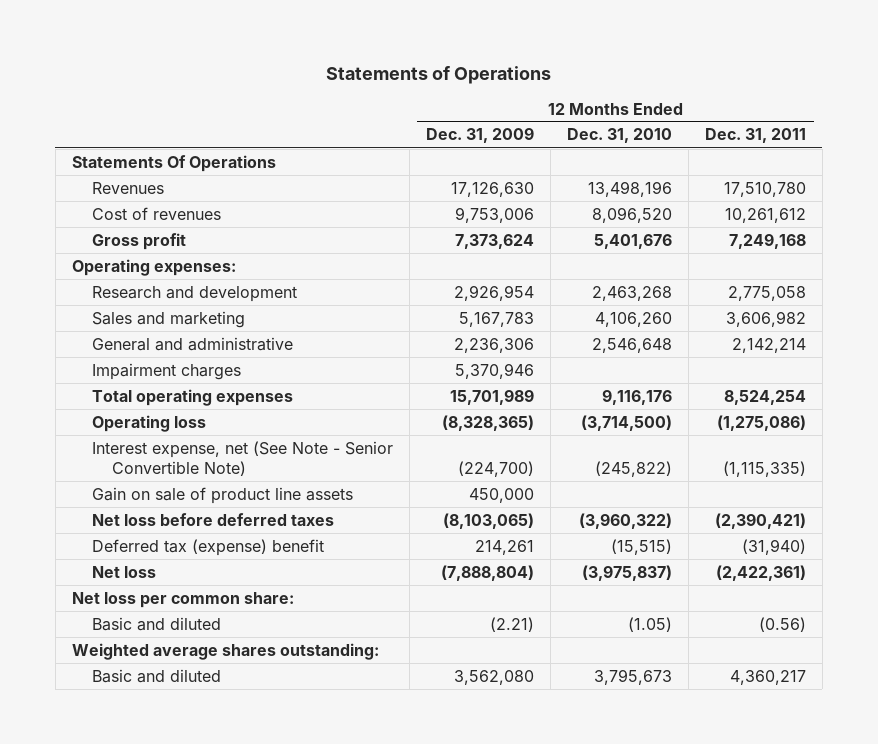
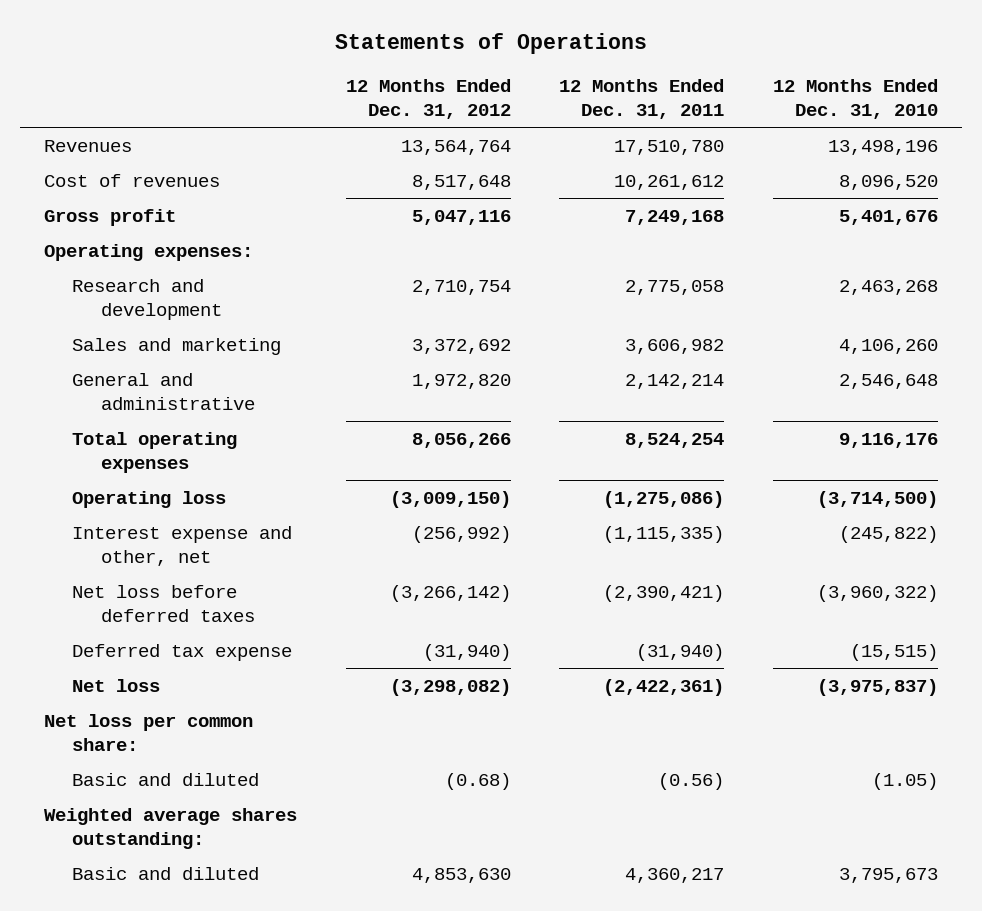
[425,127,534,144] Dec. 31, 2009 -> none
none -> [345,79,511,119] 12 Months Ended Dec. 31, 2012
[71,154,276,172] Statements Of Operations -> none
[91,362,241,380] Impairment charges -> none
[91,486,353,504] Gain on sale of product line assets -> none
[91,440,393,476] Interest expense, net (See Note - Senior Convertible Note) -> [72,525,293,566] Interest expense and other, net
[91,538,324,556] Deferred tax (expense) benefit -> [72,643,293,661] Deferred tax expense

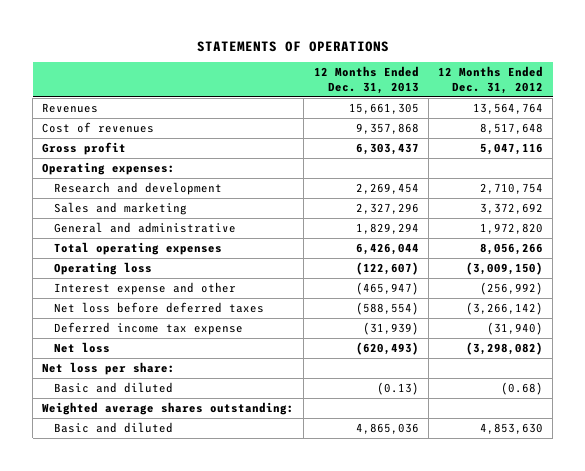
[334,33,647,55] Statements of Operations -> [196,40,389,52] STATEMENTS OF OPERATIONS
[559,79,725,119] 12 Months Ended Dec. 31, 2011 -> none
[772,79,938,119] 12 Months Ended Dec. 31, 2010 -> none
none -> [313,66,419,94] 12 Months Ended Dec. 31, 2013
[72,525,293,566] Interest expense and other, net -> [53,281,236,295] Interest expense and other
[72,643,293,661] Deferred tax expense -> [53,321,243,335] Deferred income tax expense
[44,713,254,751] Net loss per common share: -> [42,361,176,375] Net loss per share:

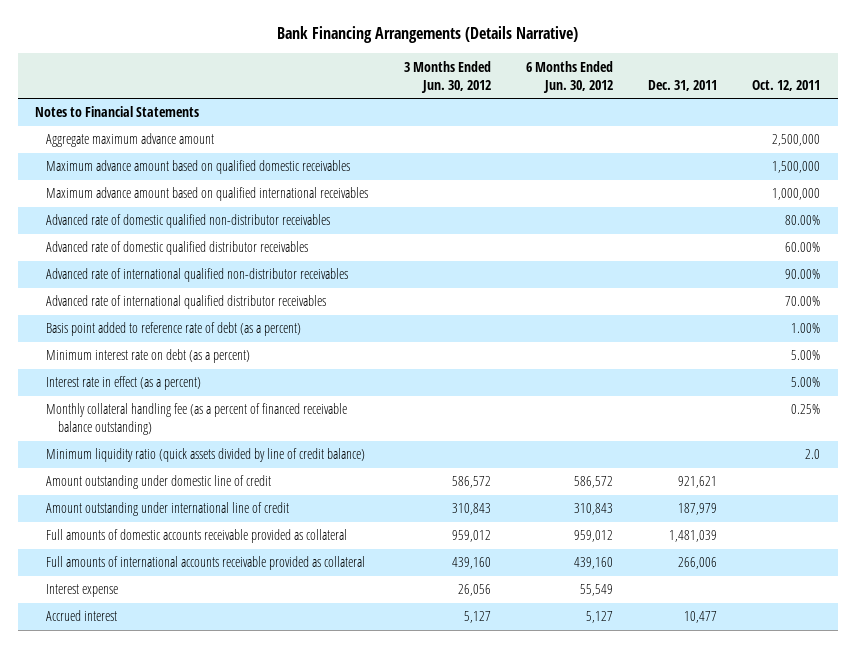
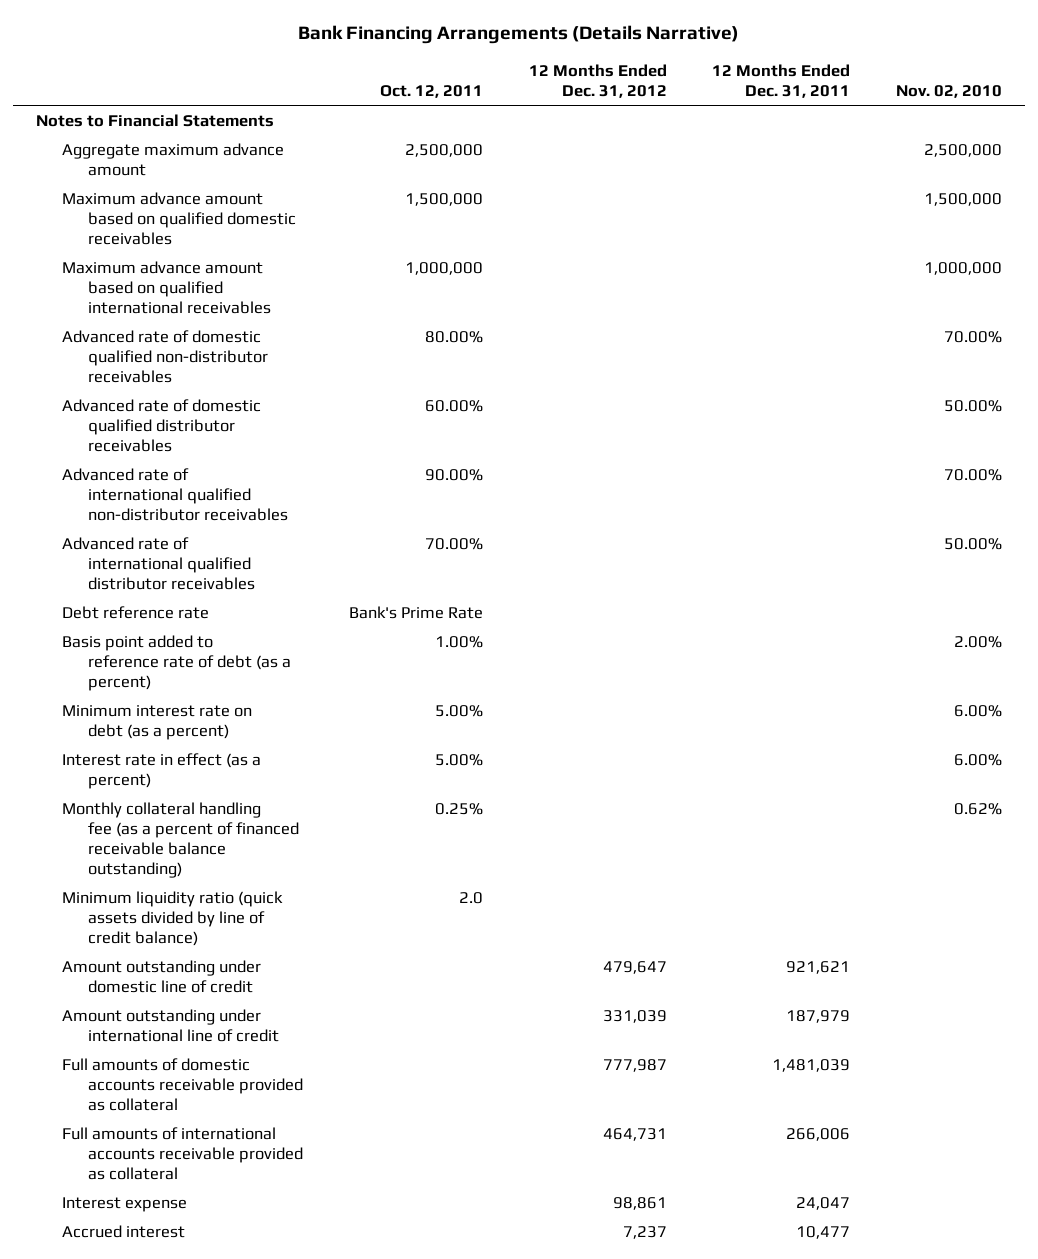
[403,60,491,93] 3 Months Ended Jun. 30, 2012 -> none
[525,60,613,93] 6 Months Ended Jun. 30, 2012 -> none
[647,79,717,91] Dec. 31, 2011 -> none
none -> [528,63,667,98] 12 Months Ended Dec. 31, 2012
none -> [712,63,851,98] 12 Months Ended Dec. 31, 2011
none -> [896,84,1003,98] Nov. 02, 2010
none -> [62,606,210,620] Debt reference rate

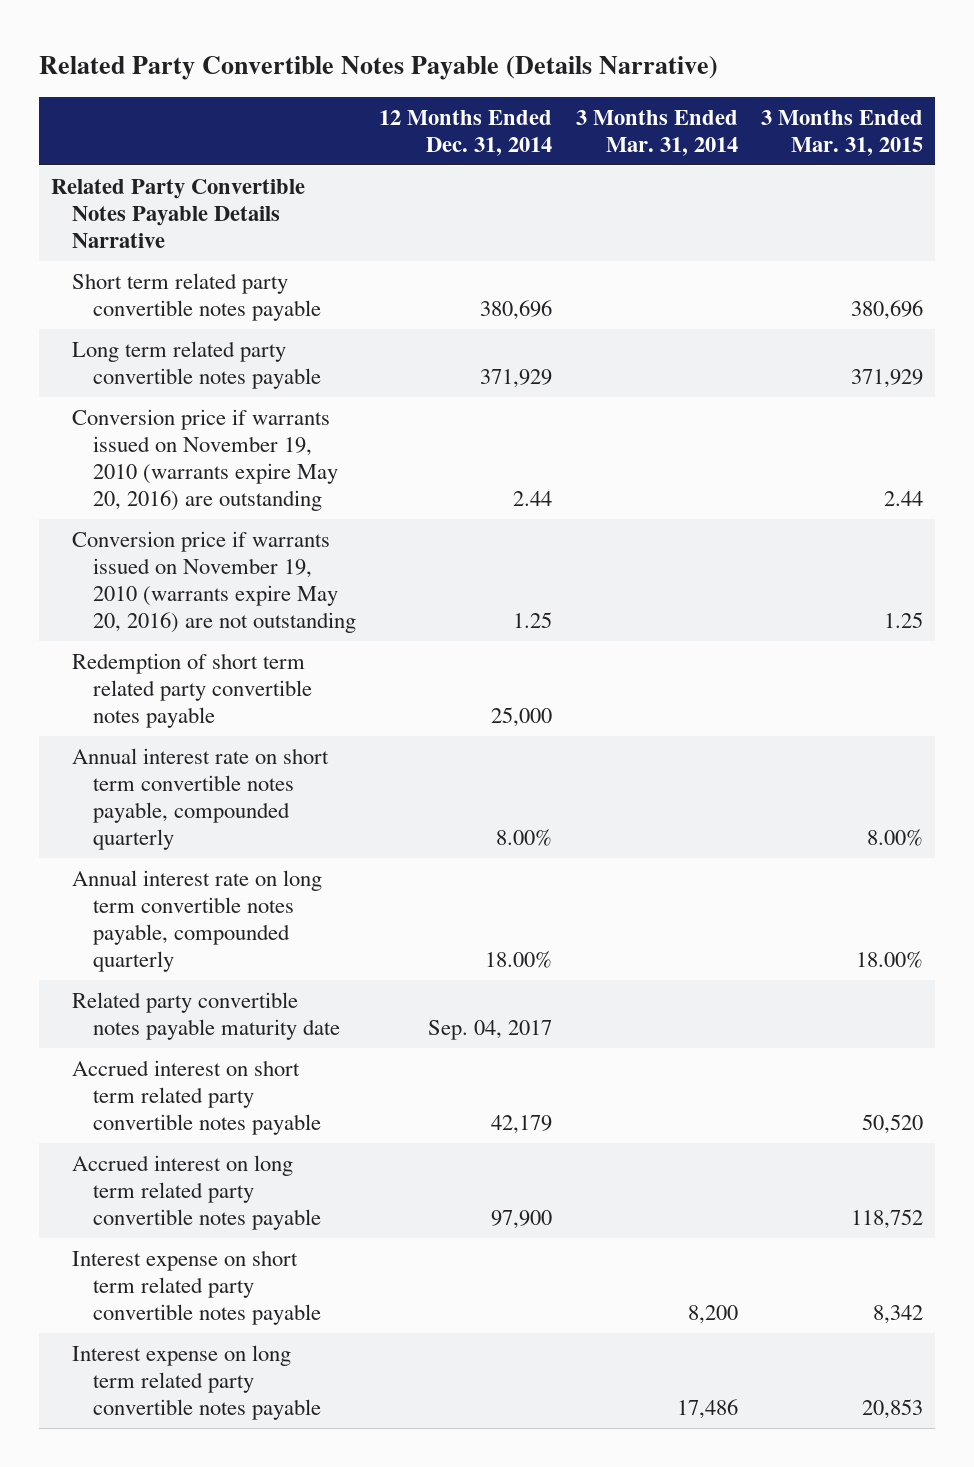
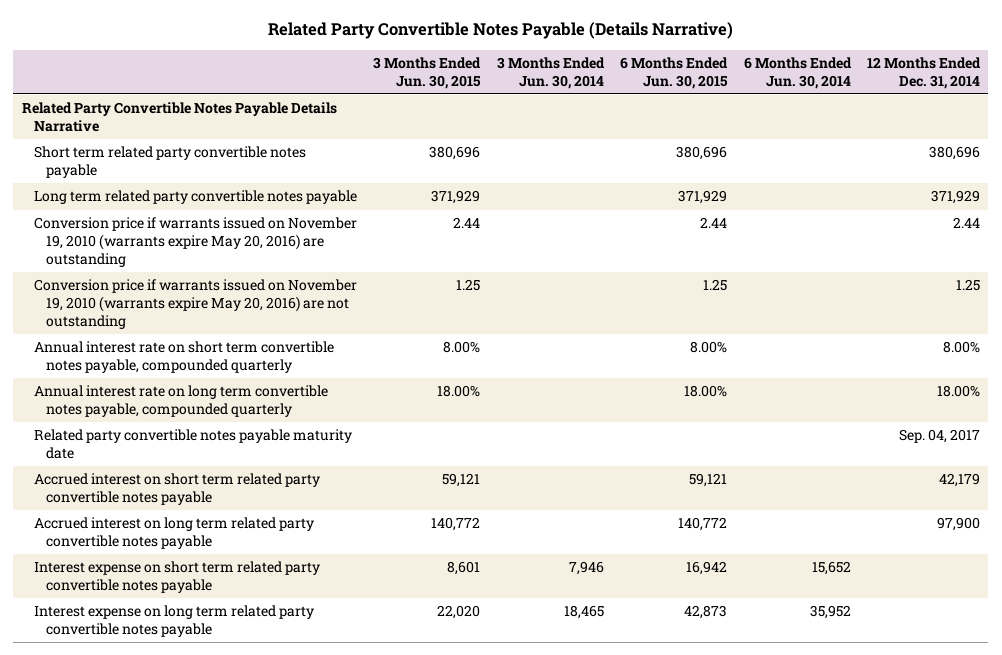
[575,109,738,156] 3 Months Ended Mar. 31, 2014 -> none
[761,109,924,156] 3 Months Ended Mar. 31, 2015 -> none
none -> [373,57,482,89] 3 Months Ended Jun. 30, 2015
none -> [496,57,605,89] 3 Months Ended Jun. 30, 2014
none -> [620,57,729,89] 6 Months Ended Jun. 30, 2015
none -> [743,57,852,89] 6 Months Ended Jun. 30, 2014
[71,652,312,728] Redemption of short term related party convertible notes payable -> none

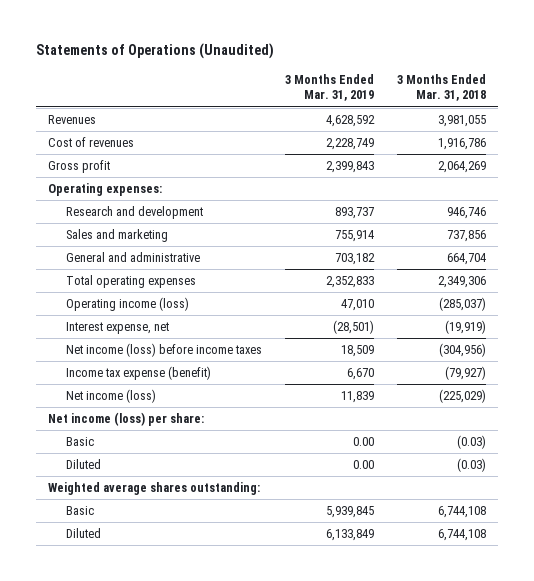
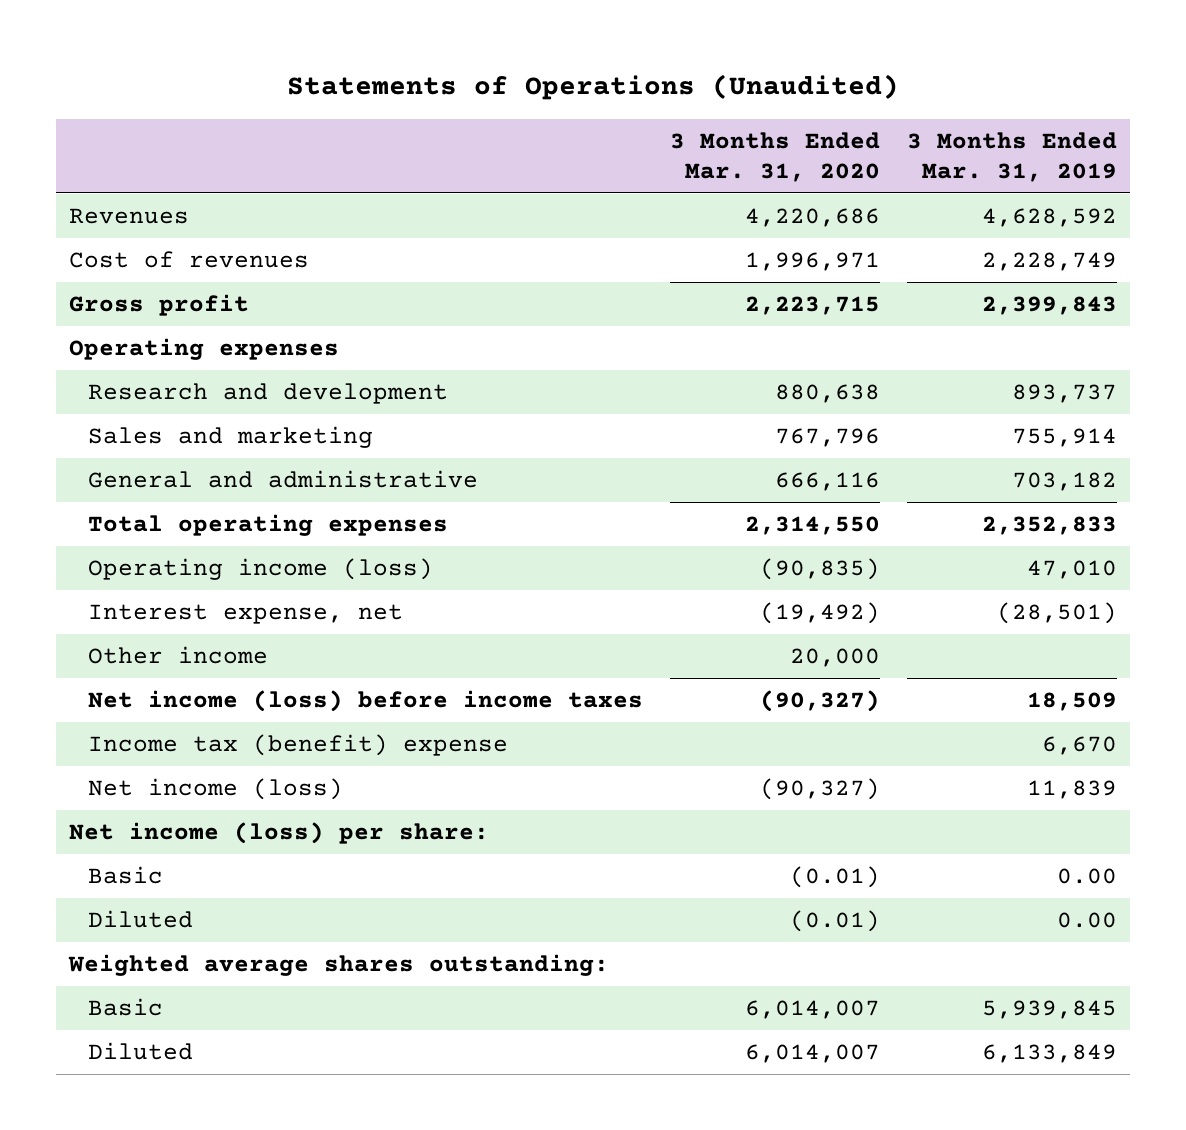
[397,73,487,102] 3 Months Ended Mar. 31, 2018 -> none
none -> [669,131,880,182] 3 Months Ended Mar. 31, 2020
[47,183,162,197] Operating expenses: -> [69,338,340,361] Operating expenses
none -> [87,646,268,665] Other income
[66,366,212,381] Income tax expense (benefit) -> [87,734,508,757] Income tax (benefit) expense

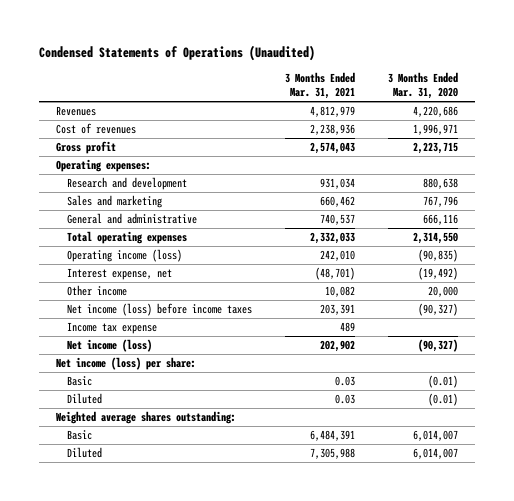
[287,74,900,101] Statements of Operations (Unaudited) -> [38,45,315,62] Condensed Statements of Operations (Unaudited)
[906,131,1117,182] 3 Months Ended Mar. 31, 2019 -> none
none -> [284,72,355,100] 3 Months Ended Mar. 31, 2021
[69,338,340,361] Operating expenses -> [55,159,151,173] Operating expenses:
[87,734,508,757] Income tax (benefit) expense -> [66,322,157,335] Income tax expense

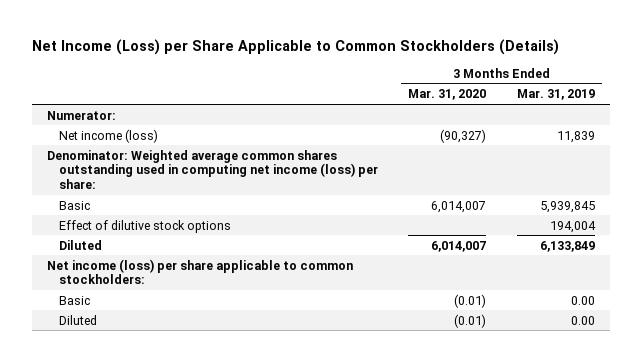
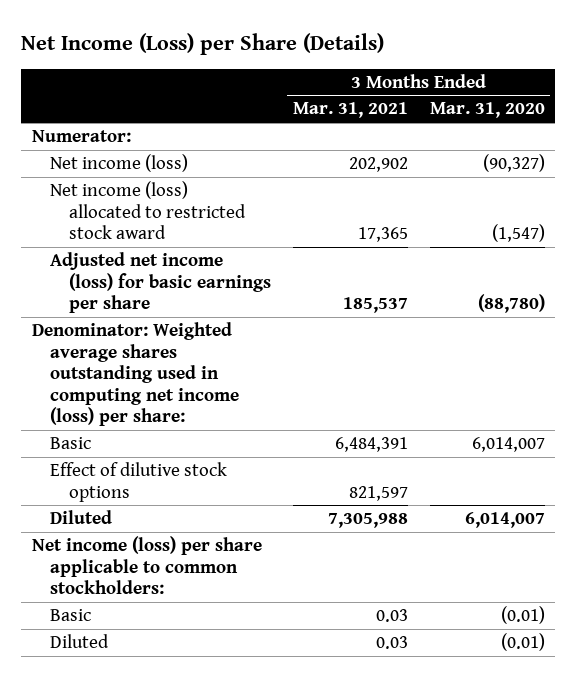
[31,39,559,56] Net Income (Loss) per Share Applicable to Common Stockholders (Details) -> [21,32,385,55] Net Income (Loss) per Share (Details)
[516,89,595,101] Mar. 31, 2019 -> none
none -> [292,102,408,119] Mar. 31, 2021
none -> [50,181,246,240] Net income (loss) allocated to restricted stock award
none -> [50,252,271,314] Adjusted net income (loss) for basic earnings per share
[46,149,378,189] Denominator: Weighted average common shares outstanding used in computing net income (loss) per share: -> [32,322,240,427] Denominator: Weighted average shares outstanding used in computing net income (loss) per share:

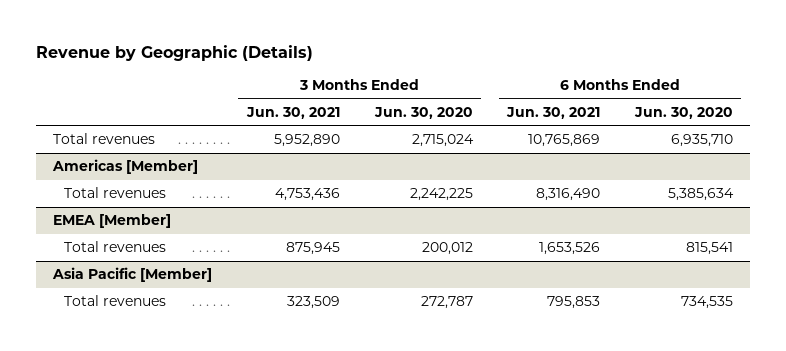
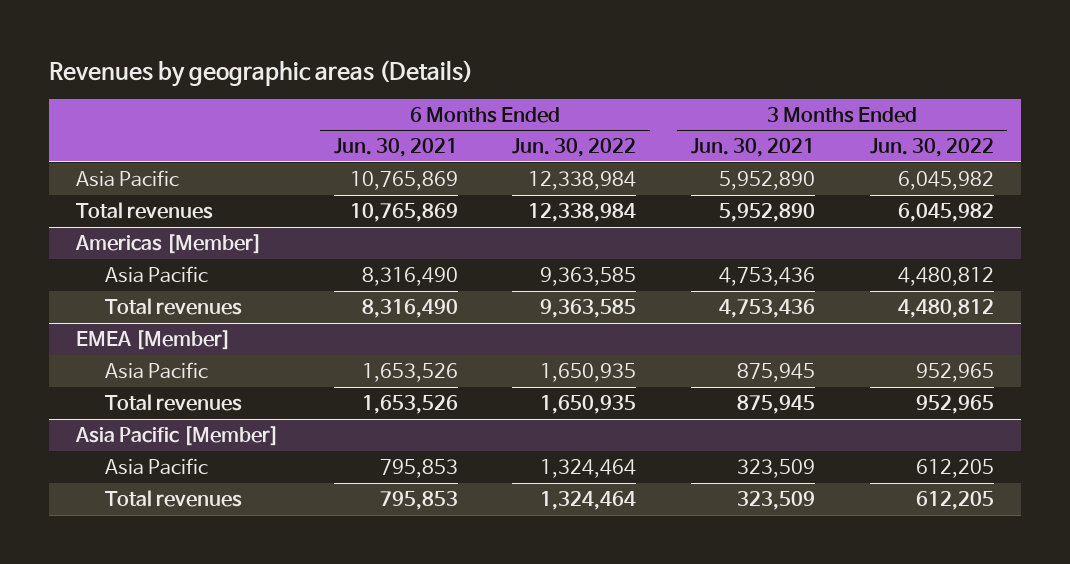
[36,44,314,61] Revenue by Geographic (Details) -> [48,60,473,88] Revenues by geographic areas (Details)
[373,106,473,119] Jun. 30, 2020 -> none
[633,106,733,119] Jun. 30, 2020 -> none
none -> [512,138,637,158] Jun. 30, 2022
none -> [869,138,994,158] Jun. 30, 2022
none -> [75,169,179,187] Asia Pacific
none -> [105,265,209,283] Asia Pacific
none -> [105,361,209,379] Asia Pacific
none -> [105,457,209,475] Asia Pacific

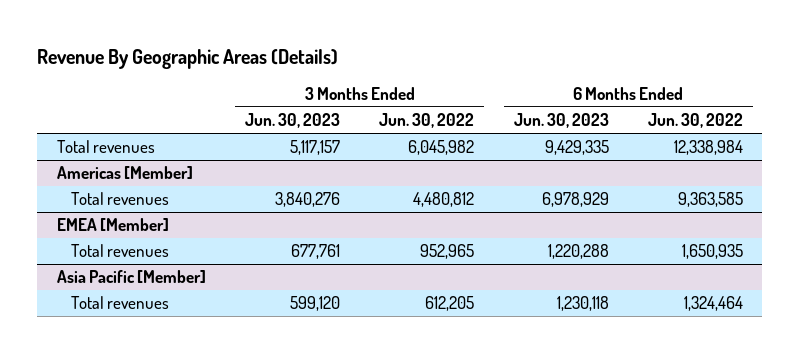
[48,60,473,88] Revenues by geographic areas (Details) -> [37,48,339,69] Revenue By Geographic Areas (Details)
[333,138,458,158] Jun. 30, 2021 -> none
[691,138,816,158] Jun. 30, 2021 -> none
none -> [245,113,341,129] Jun. 30, 2023
none -> [513,113,609,129] Jun. 30, 2023
[75,169,179,187] Asia Pacific -> none
[105,265,209,283] Asia Pacific -> none
[105,361,209,379] Asia Pacific -> none
[105,457,209,475] Asia Pacific -> none

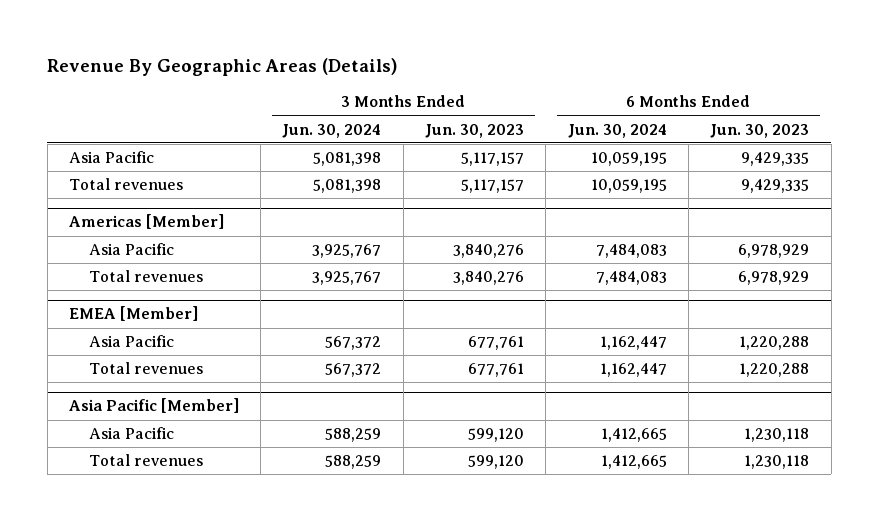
[379,113,475,129] Jun. 30, 2022 -> none
[647,113,743,129] Jun. 30, 2022 -> none
none -> [282,123,382,138] Jun. 30, 2024
none -> [567,123,667,138] Jun. 30, 2024
none -> [68,151,154,164] Asia Pacific
none -> [89,243,175,256] Asia Pacific
none -> [89,335,175,348] Asia Pacific
none -> [89,427,175,440] Asia Pacific

